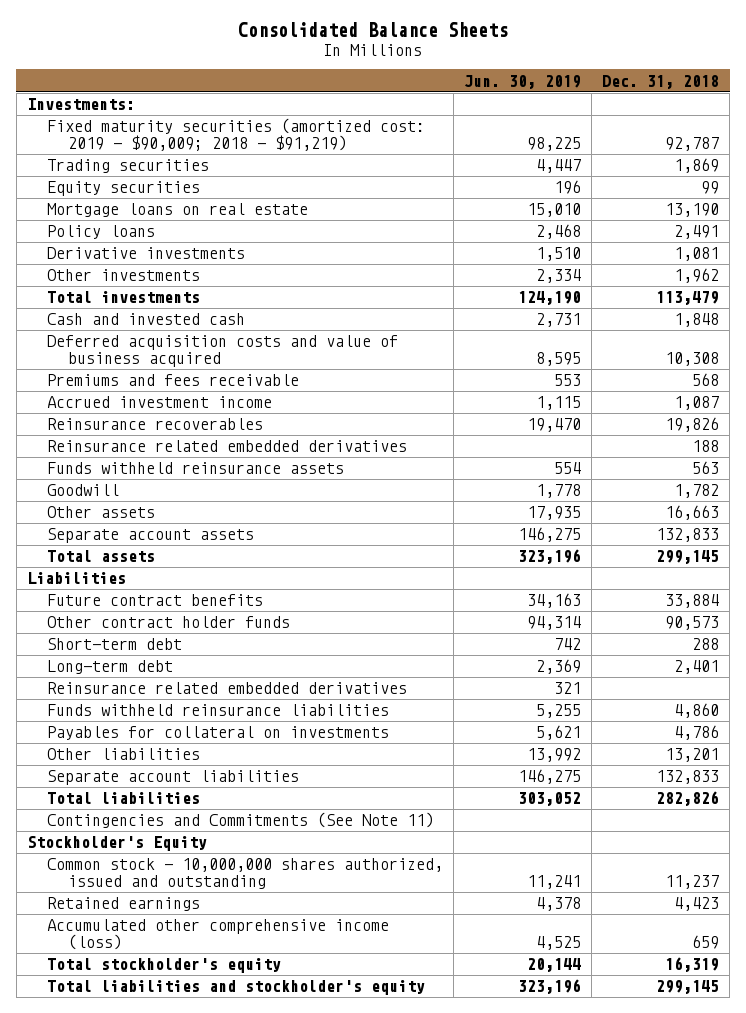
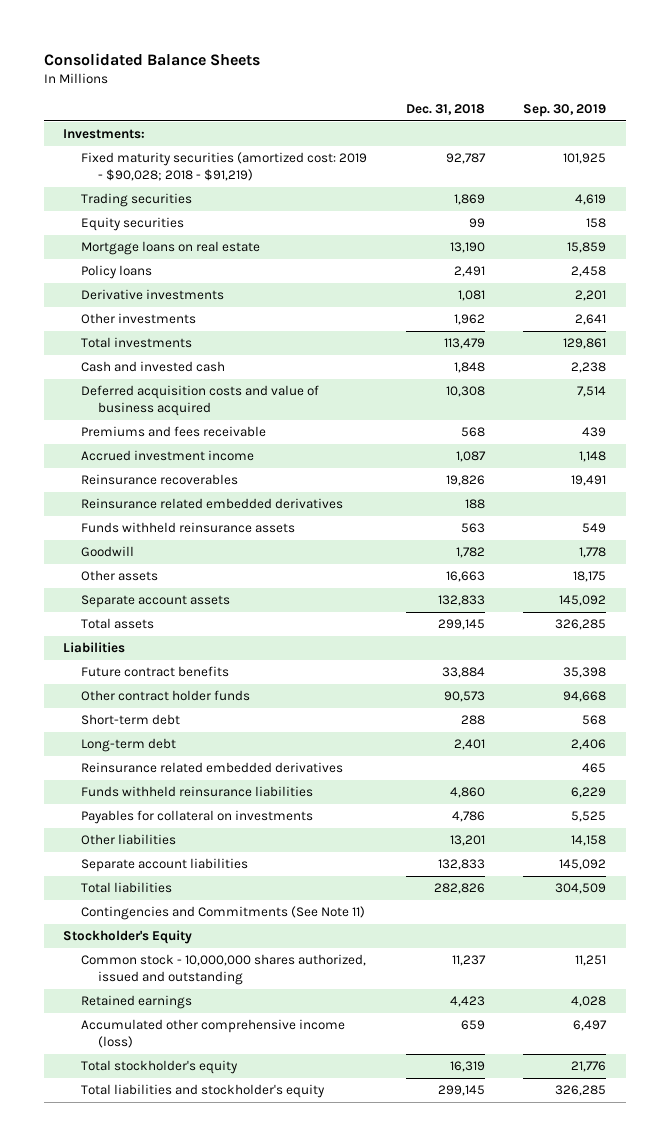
[464,74,582,89] Jun. 30, 2019 -> none
none -> [523,104,607,118] Sep. 30, 2019
[47,118,426,152] Fixed maturity securities (amortized cost: 2019 - $90,009; 2018 - $91,219) -> [80,152,367,182] Fixed maturity securities (amortized cost: 2019 - $90,028; 2018 - $91,219)

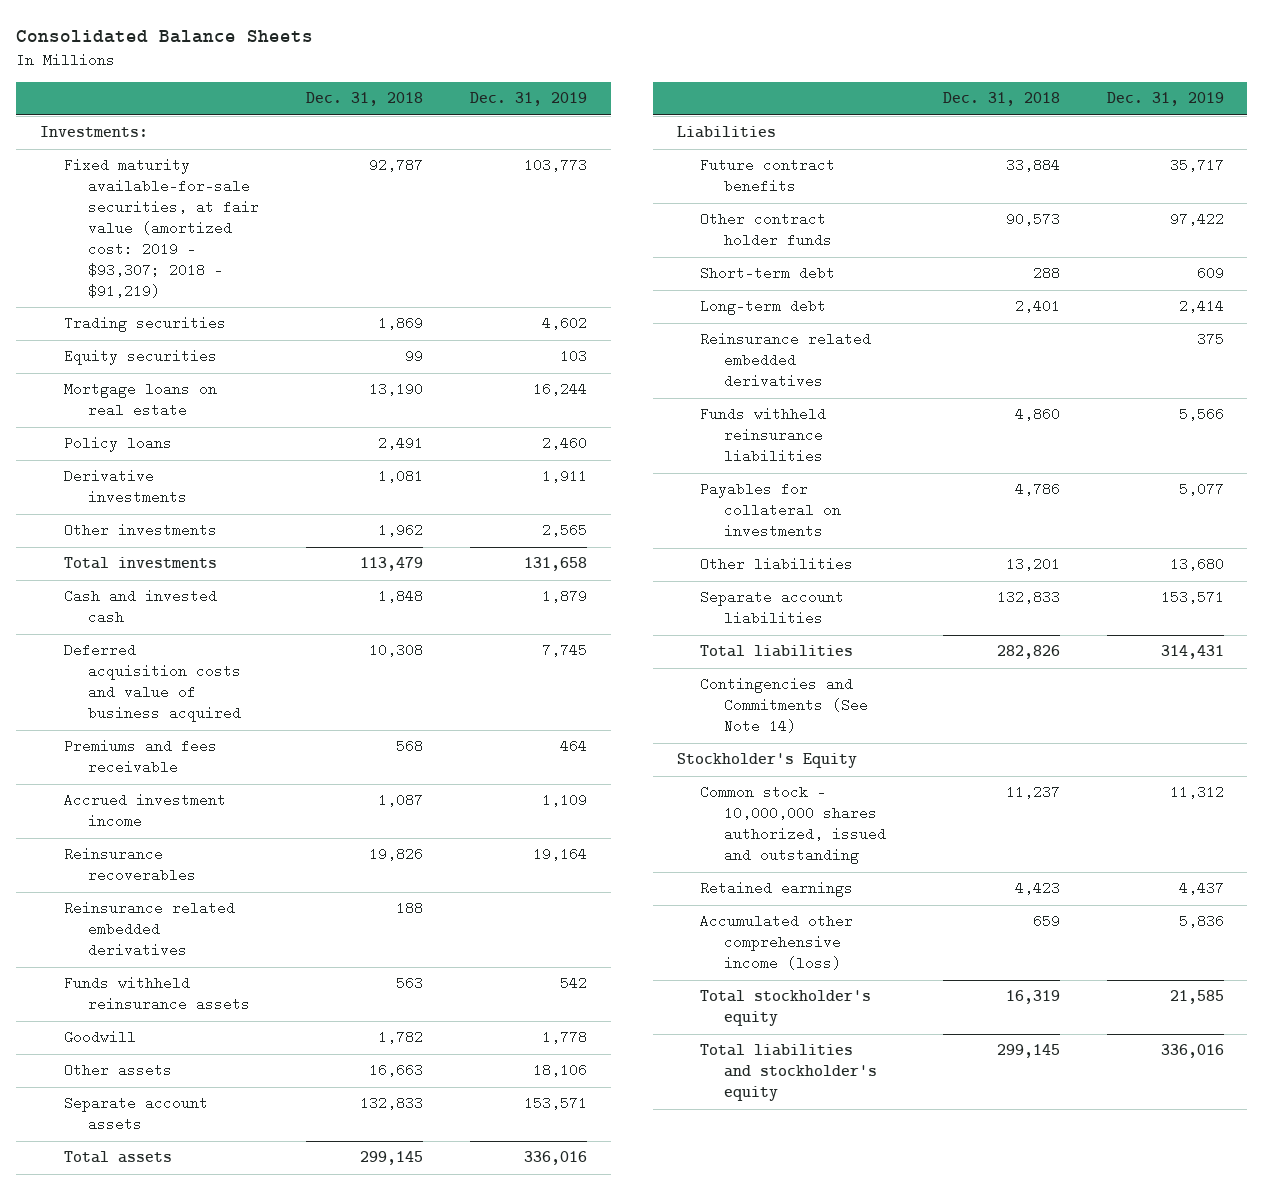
[523,104,607,118] Sep. 30, 2019 -> none
none -> [470,92,588,107] Dec. 31, 2019
[80,152,367,182] Fixed maturity securities (amortized cost: 2019 - $90,028; 2018 - $91,219) -> [63,158,259,299] Fixed maturity available-for-sale securities, at fair value (amortized cost: 2019 - $93,307; 2018 - $91,219)
[80,906,365,921] Contingencies and Commitments (See Note 11) -> [700,677,869,734] Contingencies and Commitments (See Note 14)

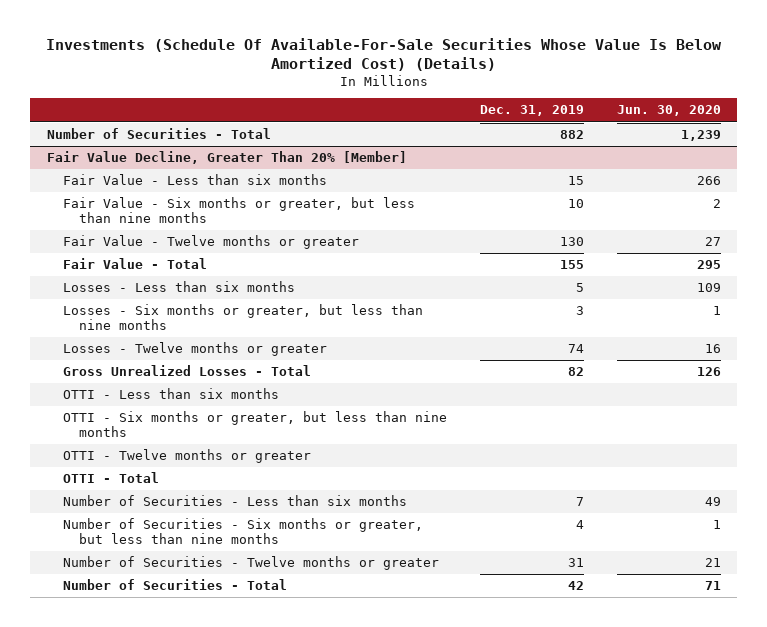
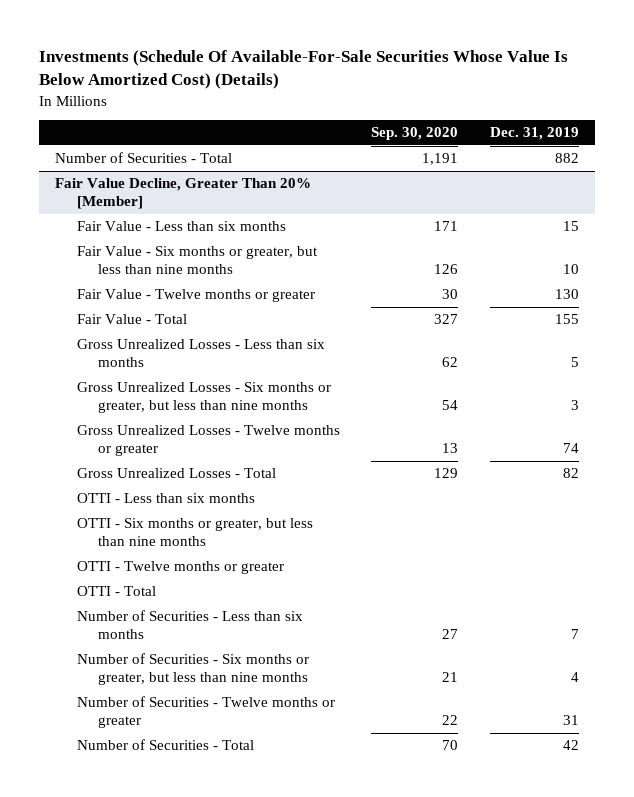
[616,105,721,117] Jun. 30, 2020 -> none
none -> [371,127,459,141] Sep. 30, 2020
[62,281,295,293] Losses - Less than six months -> [76,339,325,368] Gross Unrealized Losses - Less than six months
[62,304,423,331] Losses - Six months or greater, but less than nine months -> [76,382,331,414] Gross Unrealized Losses - Six months or greater, but less than nine months
[62,342,327,357] Losses - Twelve months or greater -> [76,425,340,457] Gross Unrealized Losses - Twelve months or greater

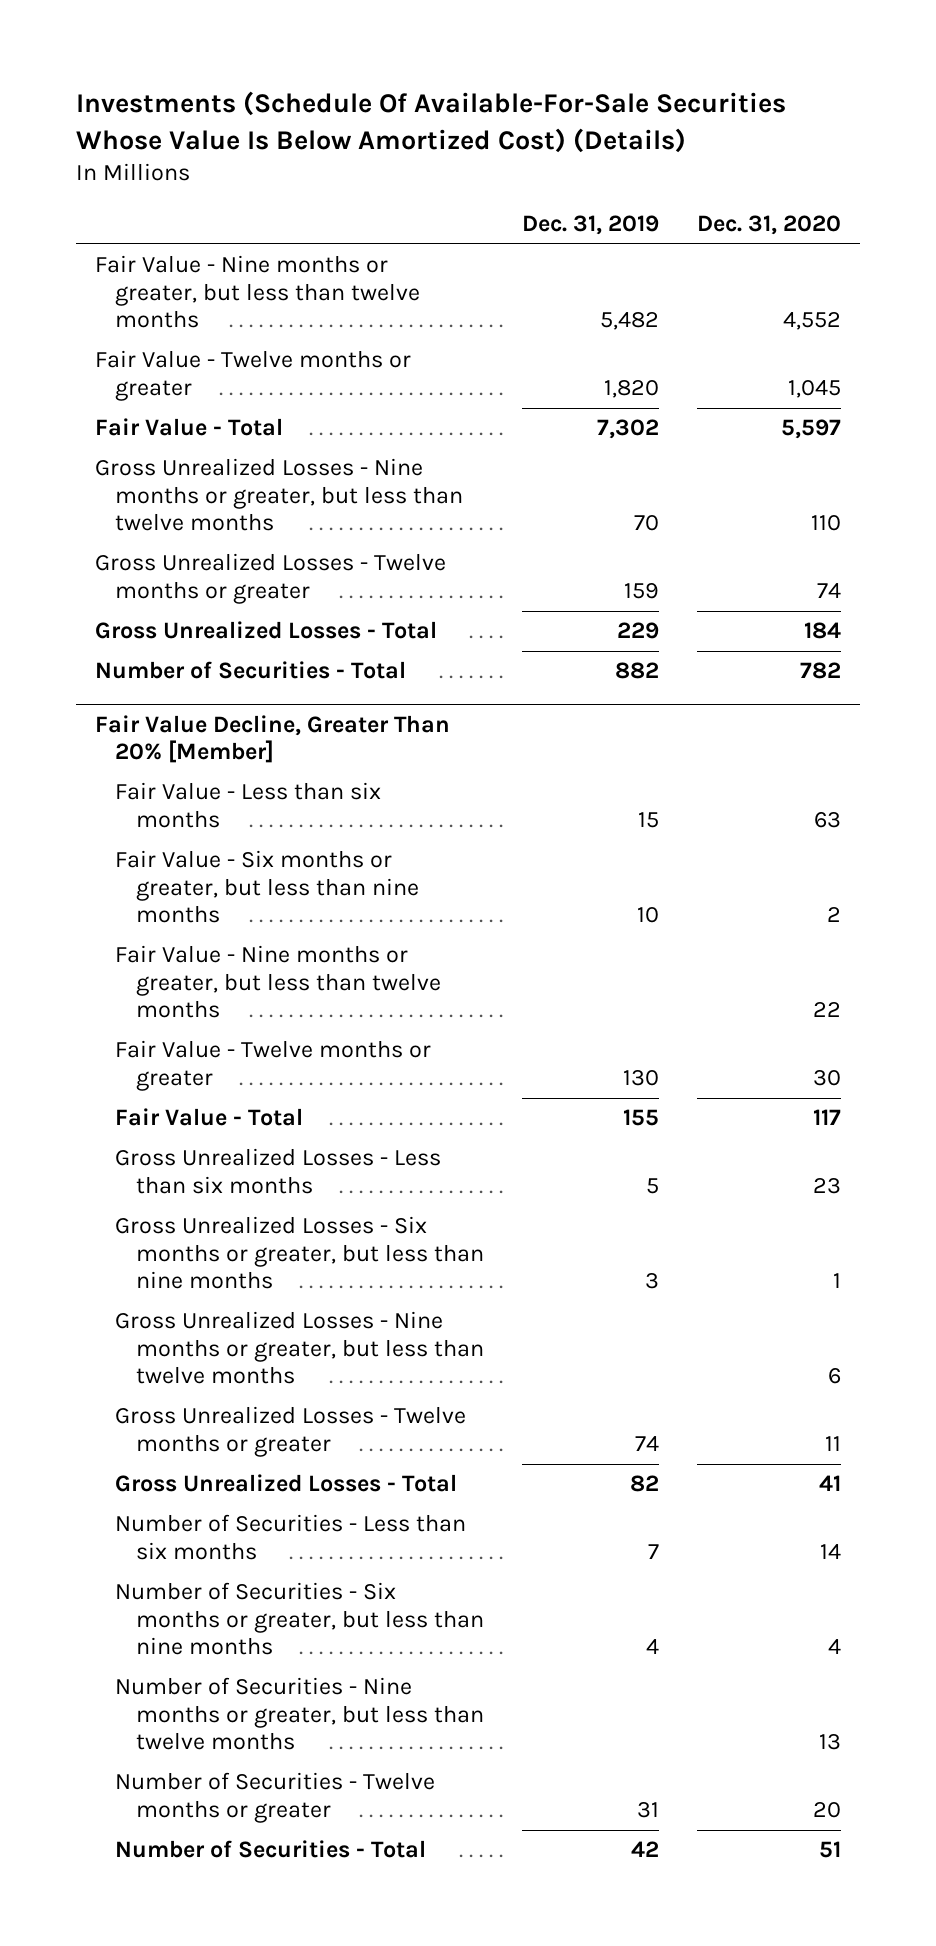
[371,127,459,141] Sep. 30, 2020 -> none
none -> [697,215,842,236] Dec. 31, 2020
none -> [94,255,421,329] Fair Value - Nine months or greater, but less than twelve months
none -> [94,350,411,401] Fair Value - Twelve months or greater
none -> [94,418,283,437] Fair Value - Total
none -> [94,458,464,532] Gross Unrealized Losses - Nine months or greater, but less than twelve months
none -> [94,553,446,604] Gross Unrealized Losses - Twelve months or greater
none -> [94,621,437,640] Gross Unrealized Losses - Total
none -> [115,945,441,1019] Fair Value - Nine months or greater, but less than twelve months
none -> [115,1311,484,1385] Gross Unrealized Losses - Nine months or greater, but less than twelve months
[76,493,255,504] OTTI - Less than six months -> none
[76,518,313,547] OTTI - Six months or greater, but less than nine months -> none
[76,561,284,575] OTTI - Twelve months or greater -> none
[76,586,156,597] OTTI - Total -> none
none -> [115,1677,484,1751] Number of Securities - Nine months or greater, but less than twelve months

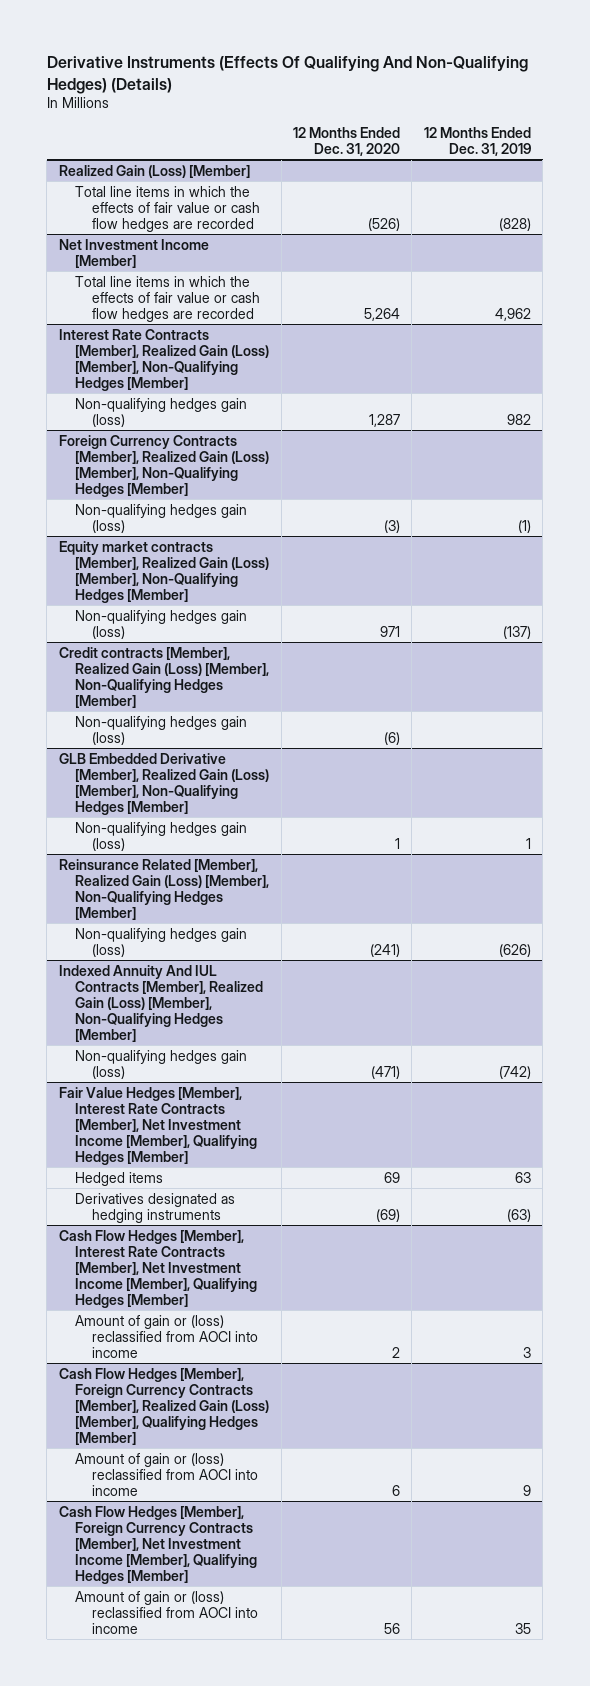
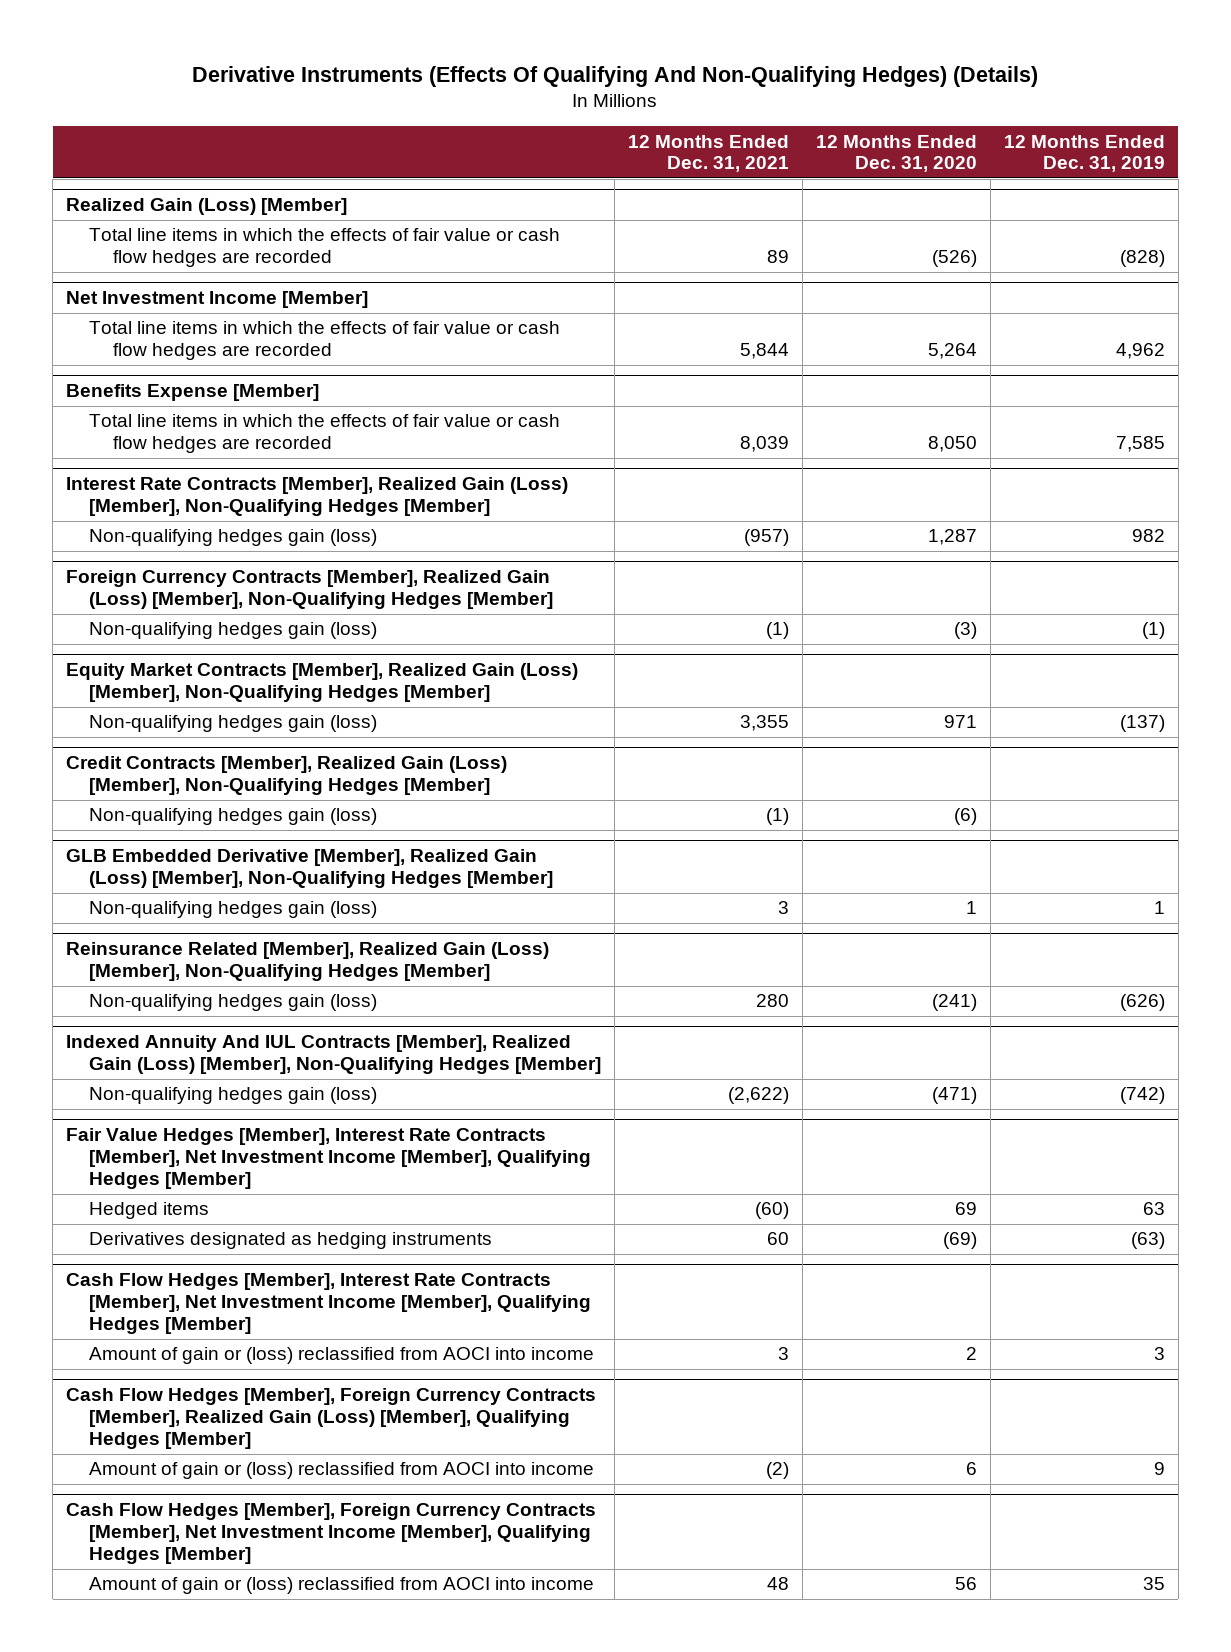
none -> [628,134,790,173] 12 Months Ended Dec. 31, 2021
none -> [65,384,319,402] Benefits Expense [Member]
none -> [89,414,561,454] Total line items in which the effects of fair value or cash flow hedges are recorded
[58,540,270,603] Equity market contracts [Member], Realized Gain (Loss) [Member], Non-Qualifying Hedges [Member] -> [65,663,578,703] Equity Market Contracts [Member], Realized Gain (Loss) [Member], Non-Qualifying Hedges [Member]
[58,646,270,708] Credit contracts [Member], Realized Gain (Loss) [Member], Non-Qualifying Hedges [Member] -> [65,756,507,796] Credit Contracts [Member], Realized Gain (Loss) [Member], Non-Qualifying Hedges [Member]

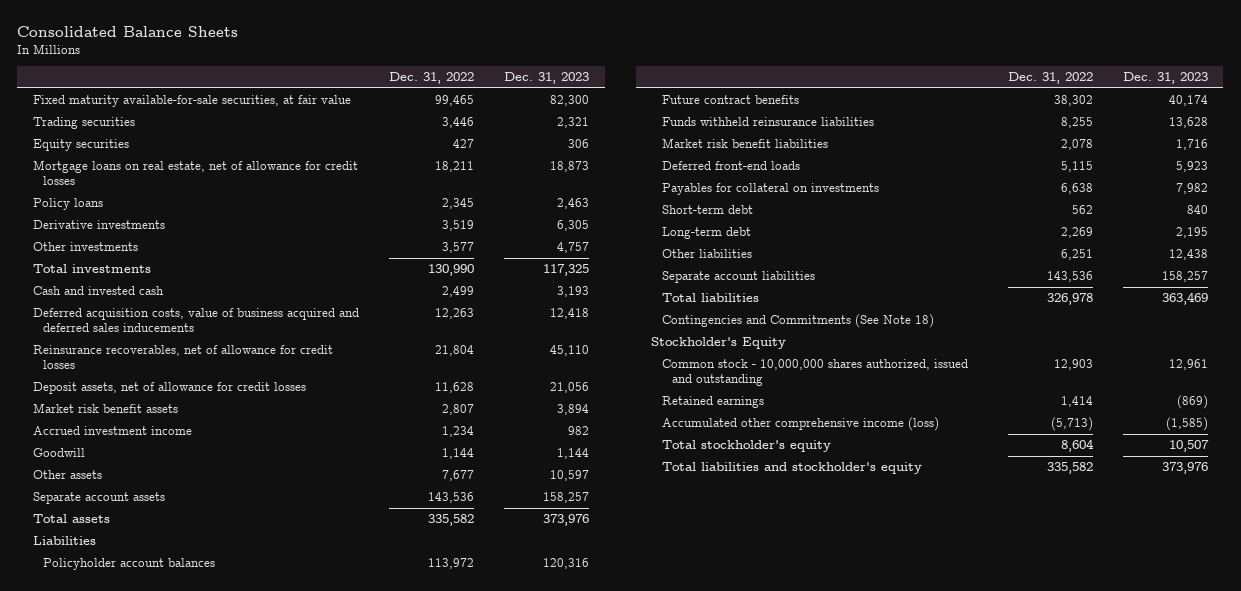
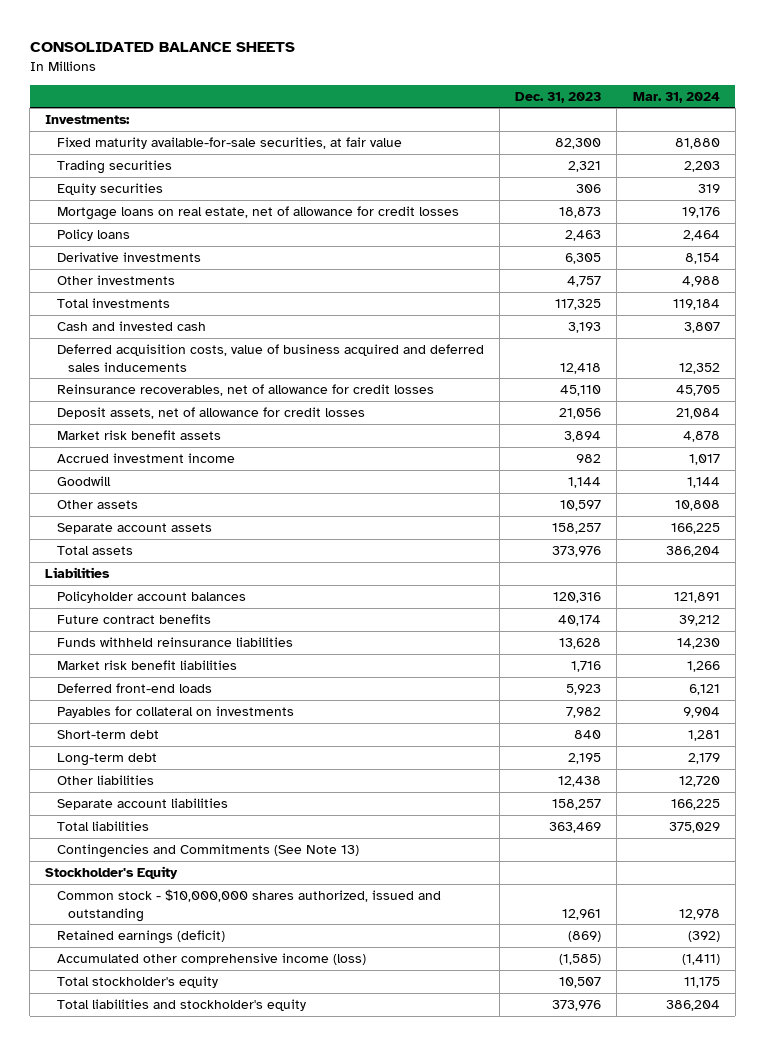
[17,25,239,37] Consolidated Balance Sheets -> [29,41,295,52] CONSOLIDATED BALANCE SHEETS
[388,72,474,85] Dec. 31, 2022 -> none
none -> [632,91,720,103] Mar. 31, 2024
none -> [45,115,131,125] Investments:
[661,314,934,329] Contingencies and Commitments (See Note 18) -> [56,844,359,859] Contingencies and Commitments (See Note 13)
[661,359,968,387] Common stock - 10,000,000 shares authorized, issued and outstanding -> [56,889,441,922] Common stock - $10,000,000 shares authorized, issued and outstanding
[661,396,764,409] Retained earnings -> [56,930,225,945] Retained earnings (deficit)

